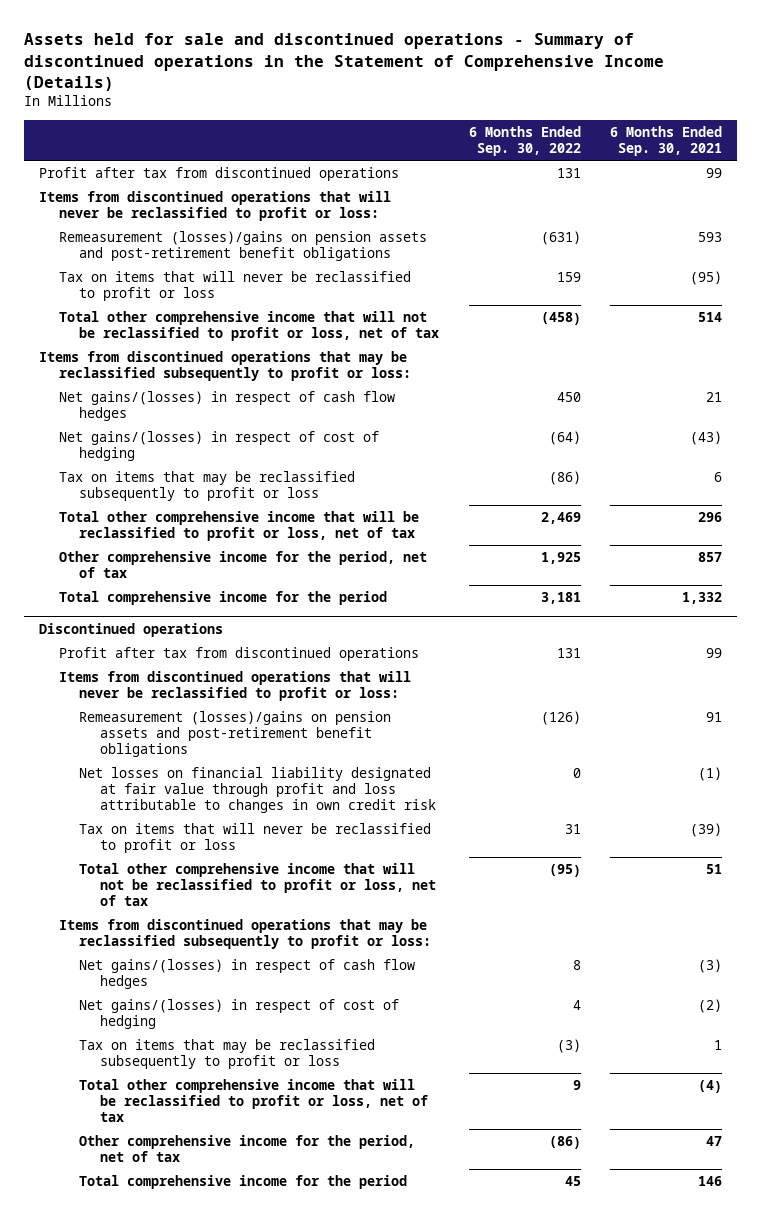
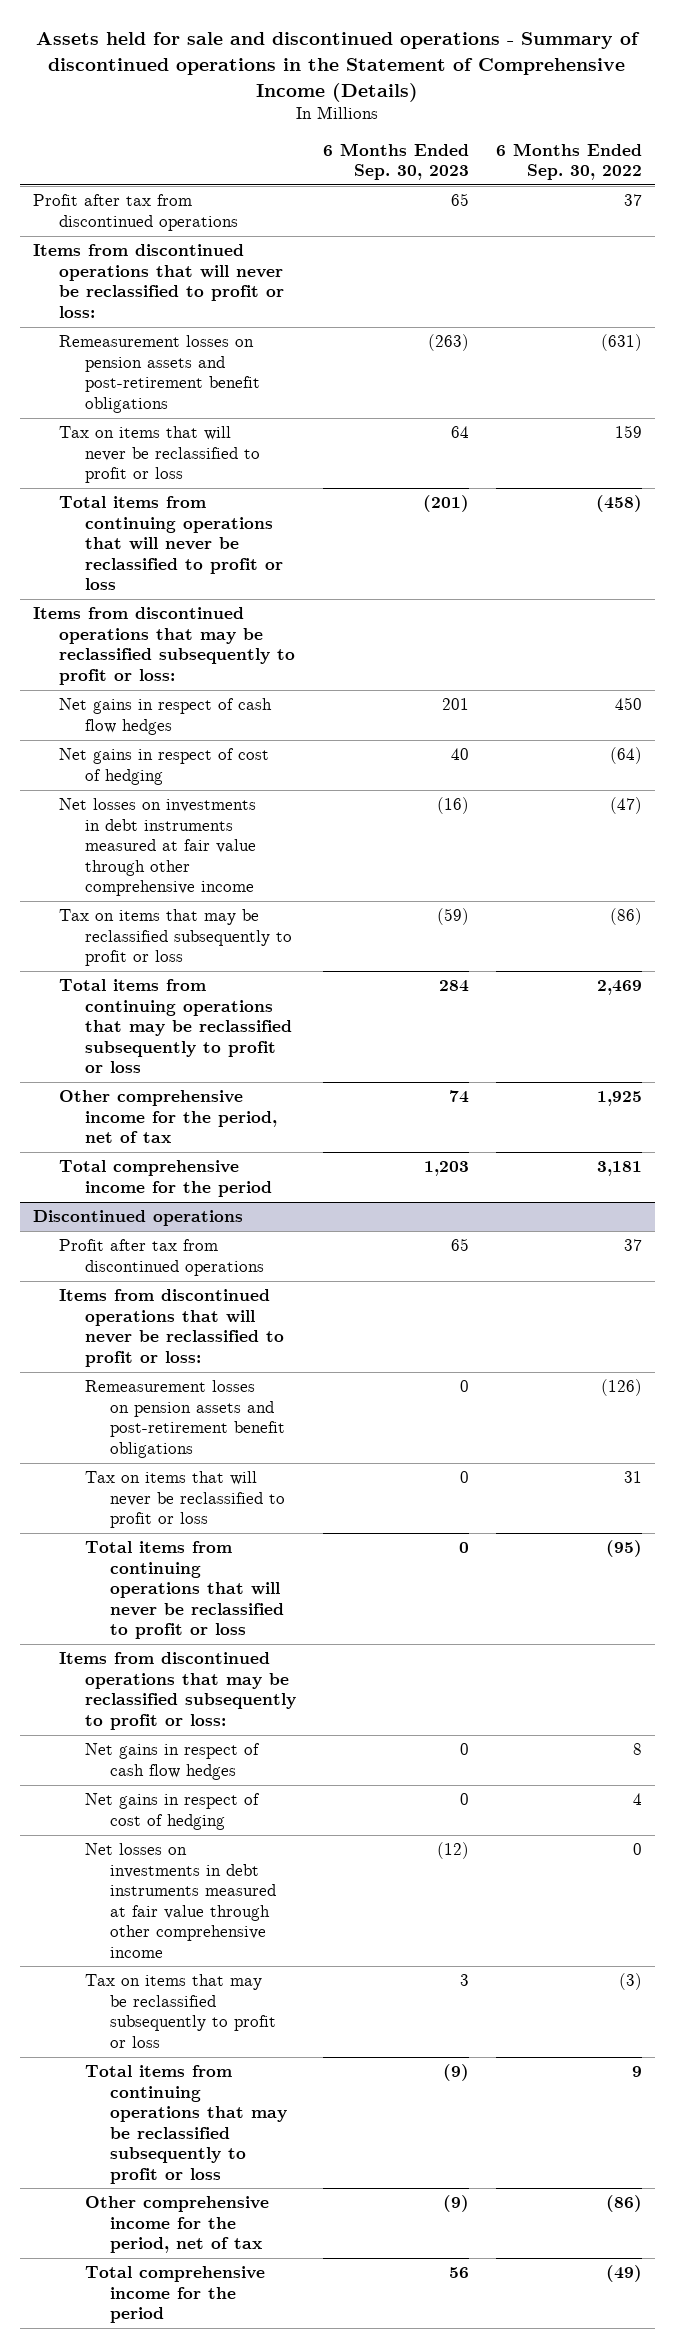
[610,126,723,157] 6 Months Ended Sep. 30, 2021 -> none
none -> [322,142,469,181] 6 Months Ended Sep. 30, 2023
[556,168,581,179] 131 -> [623,194,642,207] 37
[59,231,428,261] Remeasurement (losses)/gains on pension assets and post-retirement benefit obligations -> [58,335,260,413] Remeasurement losses on pension assets and post-retirement benefit obligations
[59,311,440,341] Total other comprehensive income that will not be reclassified to profit or loss, net of tax -> [58,496,283,591] Total items from continuing operations that will never be reclassified to profit or loss
[59,391,396,421] Net gains/(losses) in respect of cash flow hedges -> [58,698,272,735] Net gains in respect of cash flow hedges
[59,431,380,461] Net gains/(losses) in respect of cost of hedging -> [58,748,269,785] Net gains in respect of cost of hedging
none -> [58,798,256,897] Net losses on investments in debt instruments measured at fair value through other comprehensive income
[59,511,420,541] Total other comprehensive income that will be reclassified to profit or loss, net of tax -> [58,979,292,1074] Total items from continuing operations that may be reclassified subsequently to profit or loss
[556,648,581,659] 131 -> [623,1239,642,1252] 37
[79,767,436,813] Net losses on financial liability designated at fair value through profit and loss attributable to changes in own credit risk -> none
[79,711,392,757] Remeasurement (losses)/gains on pension assets and post-retirement benefit obligations -> [84,1380,286,1458] Remeasurement losses on pension assets and post-retirement benefit obligations
[79,863,436,906] Total other comprehensive income that will not be reclassified to profit or loss, net of tax -> [84,1541,285,1640] Total items from continuing operations that will never be reclassified to profit or loss
[79,959,416,989] Net gains/(losses) in respect of cash flow hedges -> [84,1743,260,1780] Net gains in respect of cash flow hedges
[79,999,400,1029] Net gains/(losses) in respect of cost of hedging -> [84,1793,260,1830] Net gains in respect of cost of hedging
none -> [84,1843,277,1958] Net losses on investments in debt instruments measured at fair value through other comprehensive income
[79,1079,428,1122] Total other comprehensive income that will be reclassified to profit or loss, net of tax -> [84,2065,288,2184] Total items from continuing operations that may be reclassified subsequently to profit or loss
[564,1176,581,1187] 45 -> [605,2265,642,2283] (49)

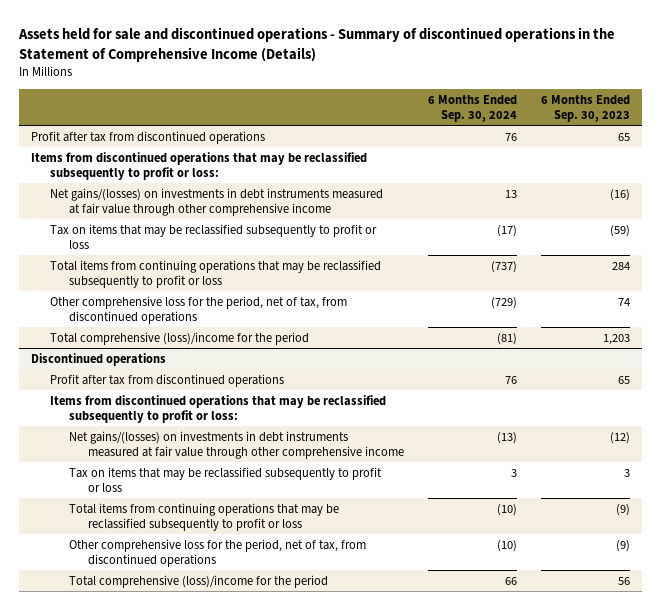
[495,142,642,181] 6 Months Ended Sep. 30, 2022 -> none
none -> [428,94,518,123] 6 Months Ended Sep. 30, 2024
[33,244,284,318] Items from discontinued operations that will never be reclassified to profit or loss: -> none
[58,335,260,413] Remeasurement losses on pension assets and post-retirement benefit obligations -> none
[58,426,260,484] Tax on items that will never be reclassified to profit or loss -> none
[58,496,283,591] Total items from continuing operations that will never be reclassified to profit or loss -> none
[58,698,272,735] Net gains in respect of cash flow hedges -> none
[58,748,269,785] Net gains in respect of cost of hedging -> none
[58,798,256,897] Net losses on investments in debt instruments measured at fair value through other comprehensive income -> [50,187,384,217] Net gains/(losses) on investments in debt instruments measured at fair value through other comprehensive income
[58,1090,277,1144] Other comprehensive income for the period, net of tax -> [50,295,348,325] Other comprehensive loss for the period, net of tax, from discontinued operations
[58,1160,272,1197] Total comprehensive income for the period -> [50,331,310,345] Total comprehensive (loss)/income for the period
[58,1289,284,1367] Items from discontinued operations that will never be reclassified to profit or loss: -> none
[84,1380,286,1458] Remeasurement losses on pension assets and post-retirement benefit obligations -> none
[84,1471,286,1529] Tax on items that will never be reclassified to profit or loss -> none
[84,1541,285,1640] Total items from continuing operations that will never be reclassified to profit or loss -> none
[84,1743,260,1780] Net gains in respect of cash flow hedges -> none
[84,1793,260,1830] Net gains in respect of cost of hedging -> none
[84,1843,277,1958] Net losses on investments in debt instruments measured at fair value through other comprehensive income -> [69,430,405,460] Net gains/(losses) on investments in debt instruments measured at fair value through other comprehensive income
[84,2196,269,2254] Other comprehensive income for the period, net of tax -> [69,538,367,568] Other comprehensive loss for the period, net of tax, from discontinued operations
[84,2266,265,2324] Total comprehensive income for the period -> [69,574,329,588] Total comprehensive (loss)/income for the period

